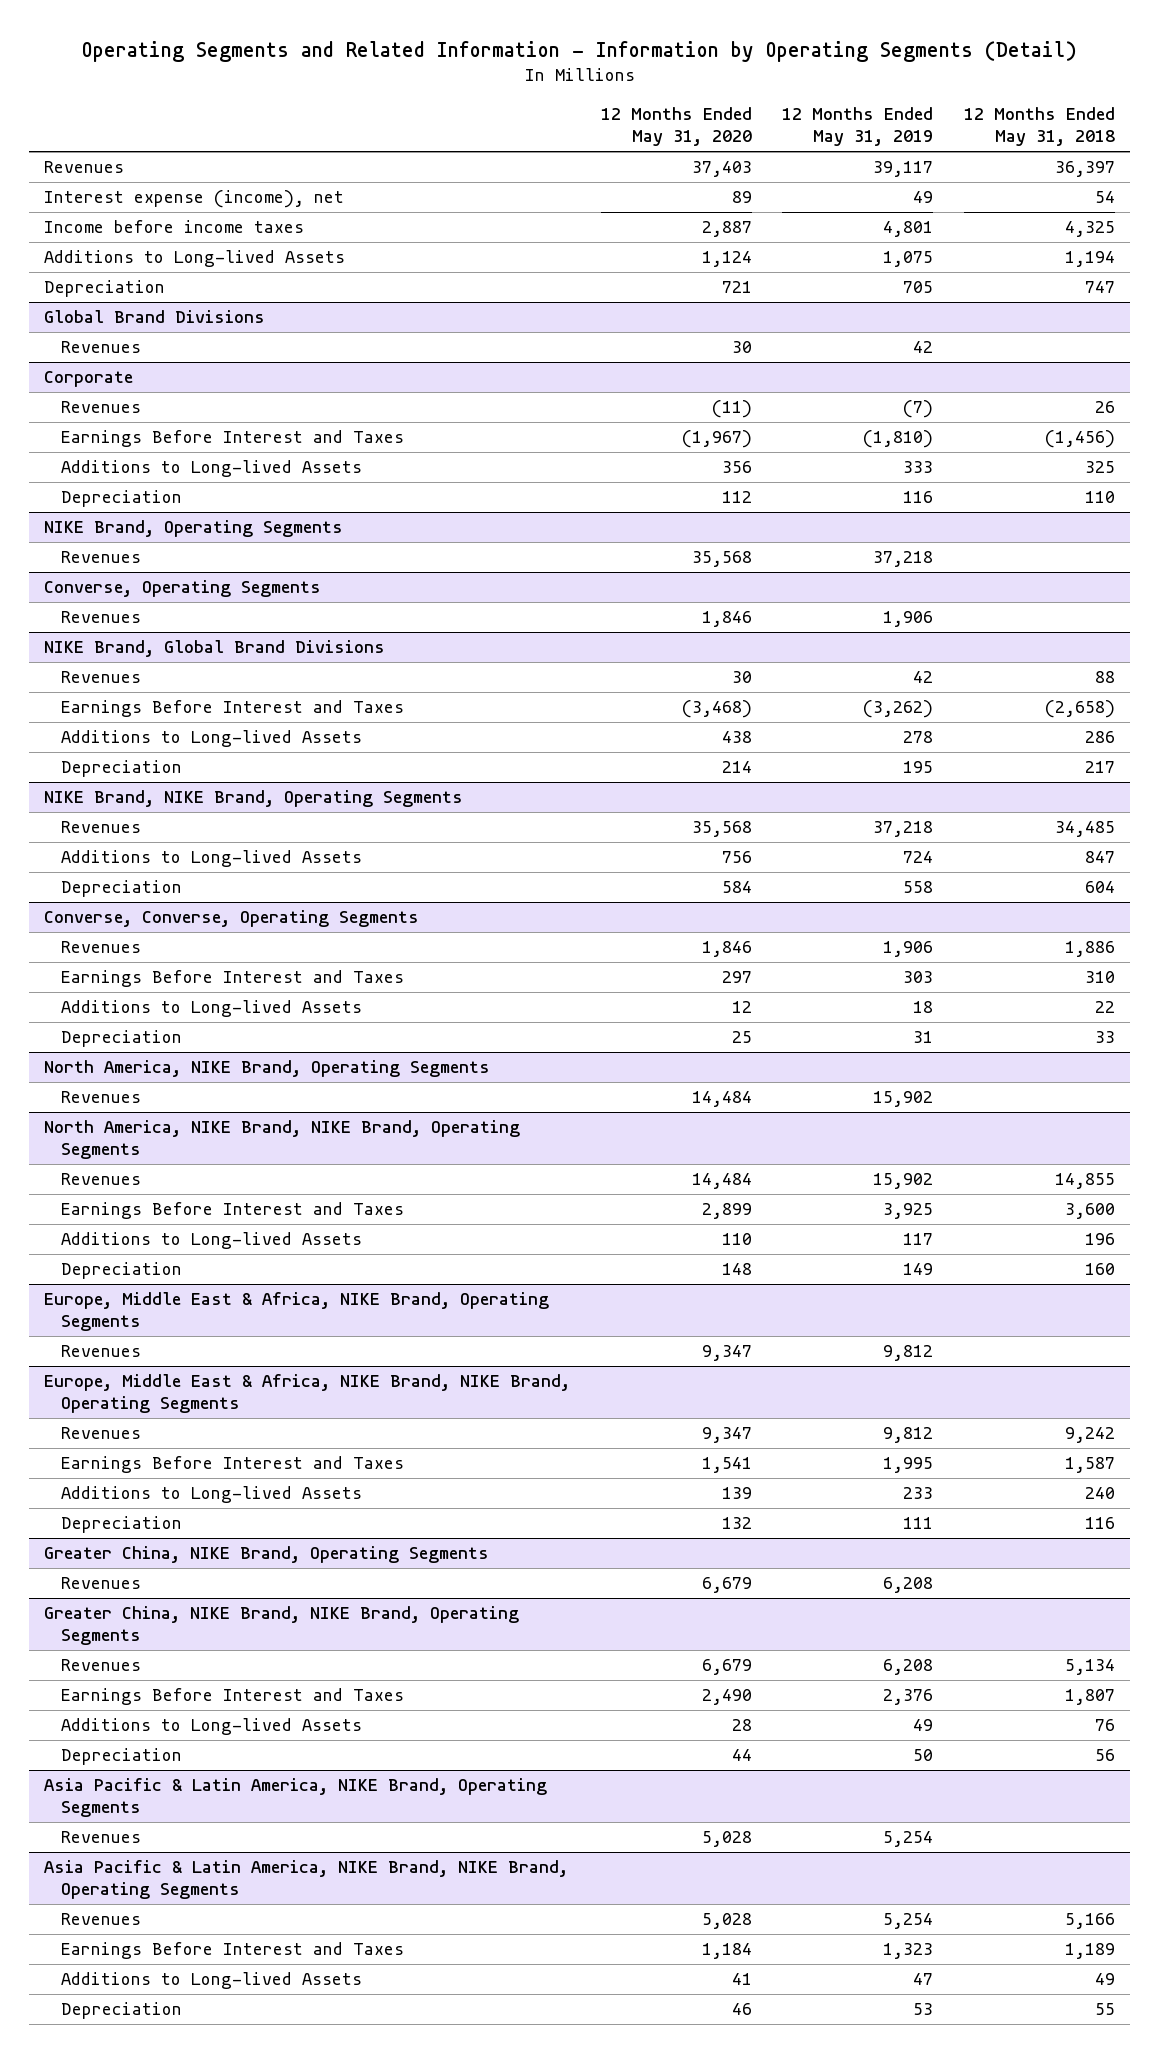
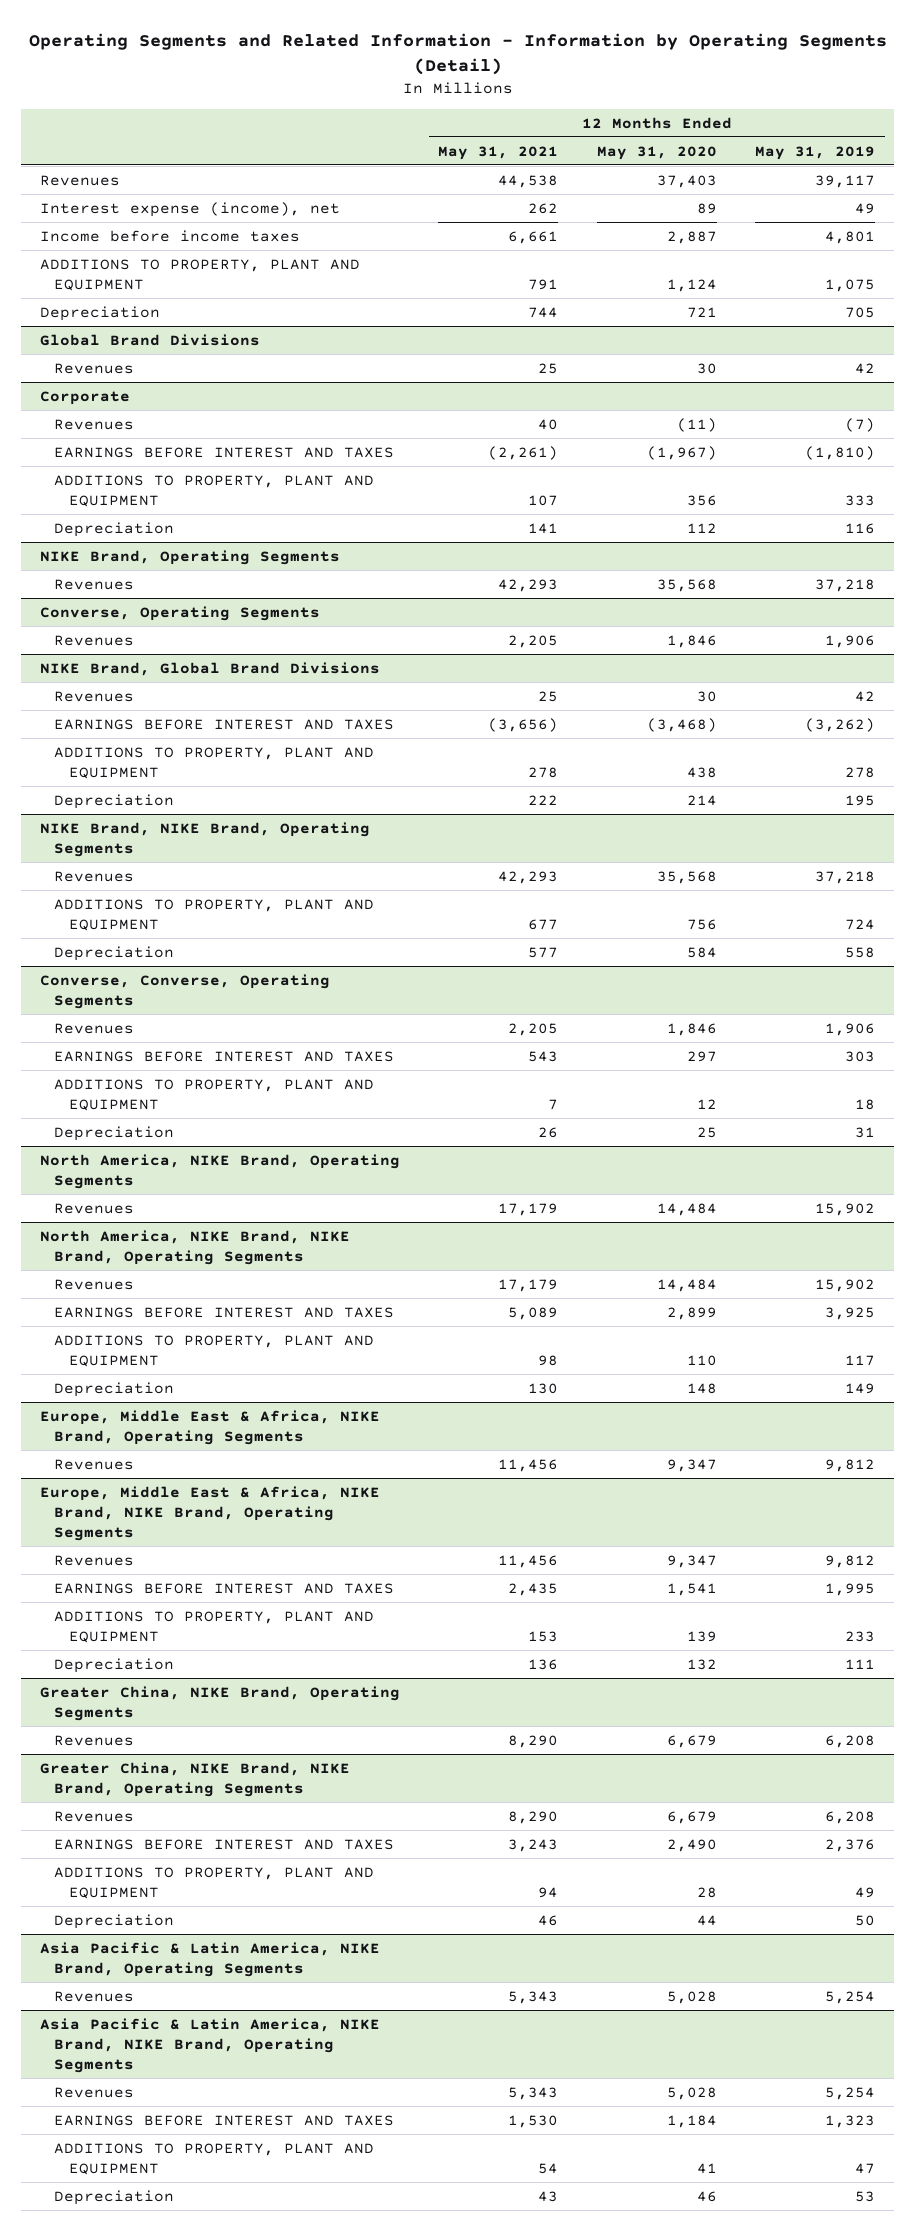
[964,107,1116,147] 12 Months Ended May 31, 2018 -> none
none -> [438,145,559,160] May 31, 2021
[44,250,346,268] Additions to Long-lived Assets -> [40,258,361,291] ADDITIONS TO PROPERTY, PLANT AND EQUIPMENT
[61,430,405,448] Earnings Before Interest and Taxes -> [54,446,395,458] EARNINGS BEFORE INTEREST AND TAXES
[61,460,363,478] Additions to Long-lived Assets -> [54,474,375,507] ADDITIONS TO PROPERTY, PLANT AND EQUIPMENT
[61,700,405,718] Earnings Before Interest and Taxes -> [54,718,395,730] EARNINGS BEFORE INTEREST AND TAXES
[61,730,363,748] Additions to Long-lived Assets -> [54,746,375,779] ADDITIONS TO PROPERTY, PLANT AND EQUIPMENT
[61,850,363,868] Additions to Long-lived Assets -> [54,898,375,931] ADDITIONS TO PROPERTY, PLANT AND EQUIPMENT
[61,970,405,988] Earnings Before Interest and Taxes -> [54,1050,395,1062] EARNINGS BEFORE INTEREST AND TAXES
[61,1000,363,1018] Additions to Long-lived Assets -> [54,1078,375,1111] ADDITIONS TO PROPERTY, PLANT AND EQUIPMENT
[61,1202,405,1220] Earnings Before Interest and Taxes -> [54,1306,395,1318] EARNINGS BEFORE INTEREST AND TAXES
[61,1232,363,1250] Additions to Long-lived Assets -> [54,1334,375,1367] ADDITIONS TO PROPERTY, PLANT AND EQUIPMENT
[61,1456,405,1474] Earnings Before Interest and Taxes -> [54,1582,395,1594] EARNINGS BEFORE INTEREST AND TAXES
[61,1486,363,1504] Additions to Long-lived Assets -> [54,1610,375,1643] ADDITIONS TO PROPERTY, PLANT AND EQUIPMENT
[61,1688,405,1706] Earnings Before Interest and Taxes -> [54,1838,395,1850] EARNINGS BEFORE INTEREST AND TAXES
[61,1718,363,1736] Additions to Long-lived Assets -> [54,1866,375,1899] ADDITIONS TO PROPERTY, PLANT AND EQUIPMENT
[61,1942,405,1960] Earnings Before Interest and Taxes -> [54,2114,395,2126] EARNINGS BEFORE INTEREST AND TAXES
[61,1972,363,1990] Additions to Long-lived Assets -> [54,2142,375,2175] ADDITIONS TO PROPERTY, PLANT AND EQUIPMENT

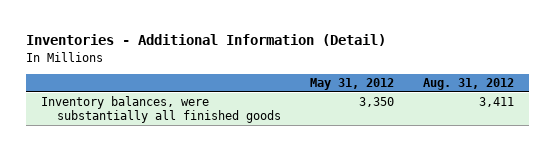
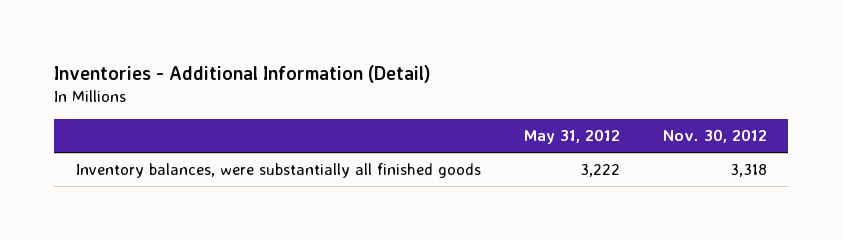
[423,78,515,91] Aug. 31, 2012 -> none
none -> [662,128,767,143] Nov. 30, 2012
[359,97,395,108] 3,350 -> [579,164,620,178] 3,222

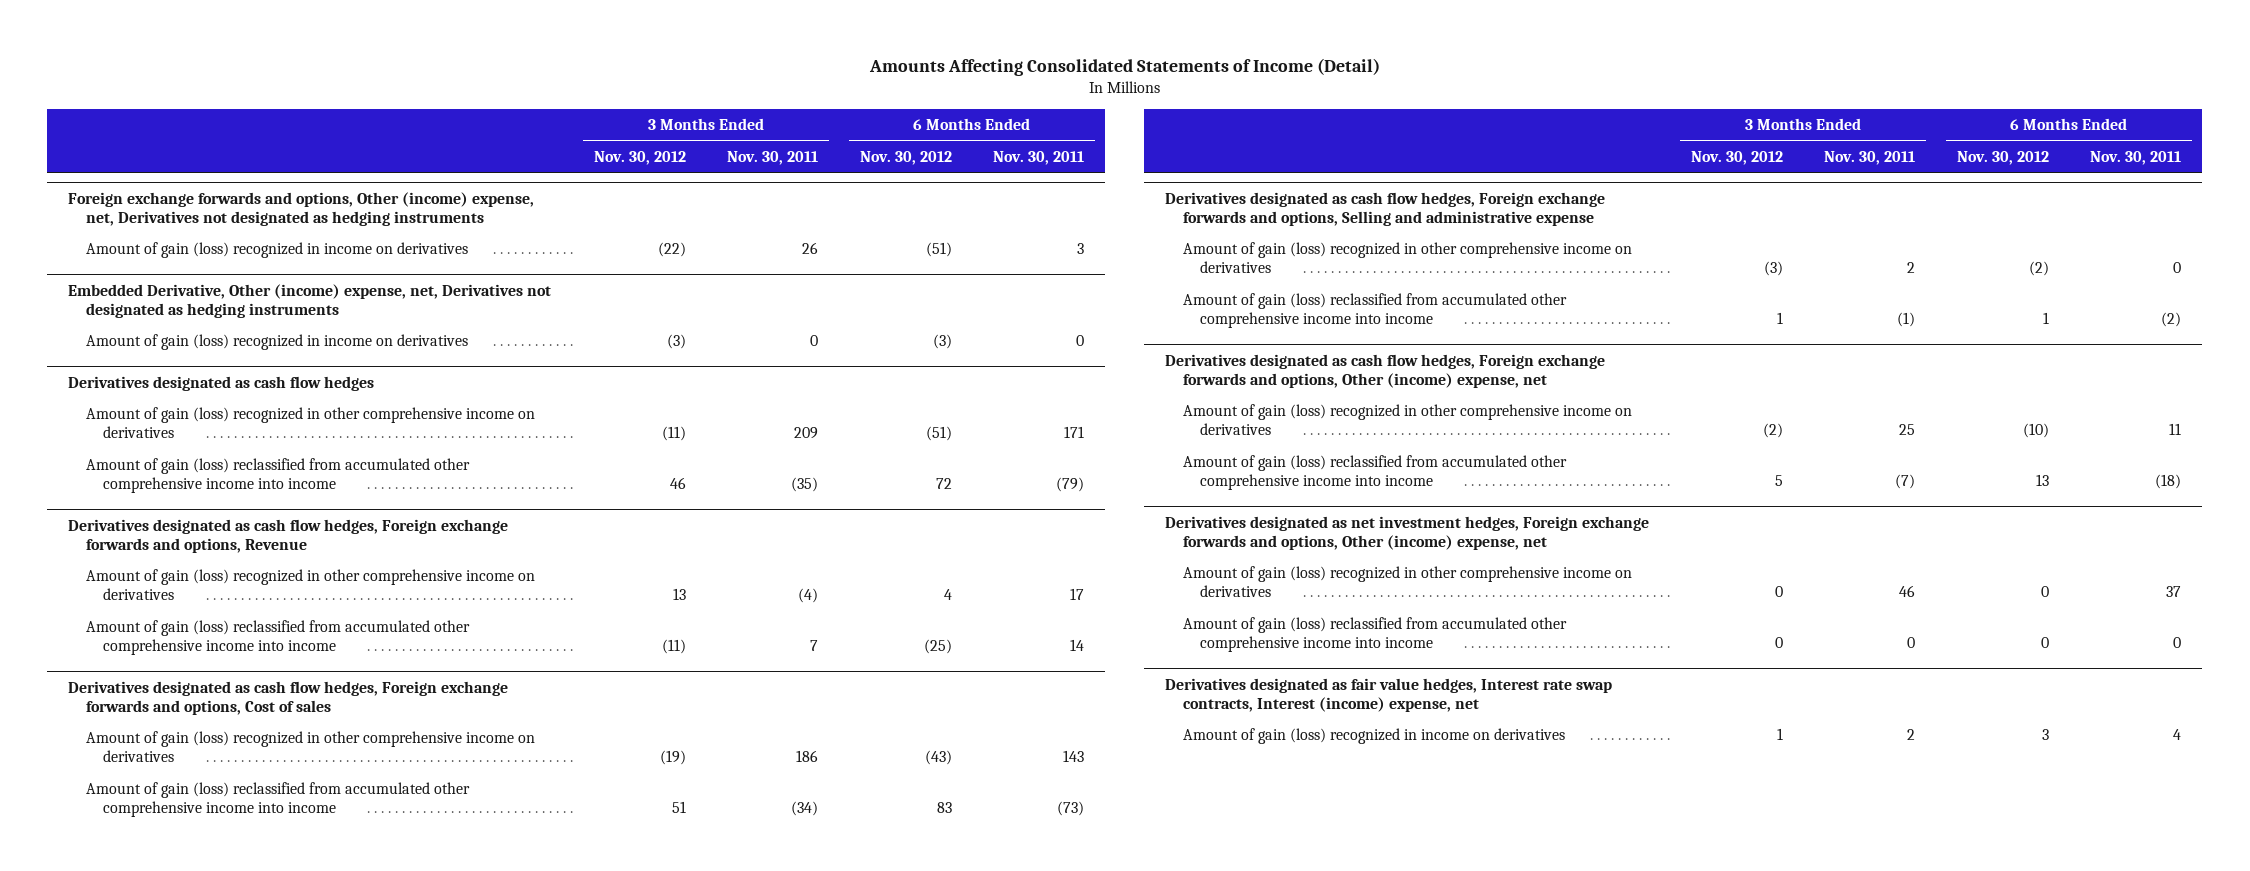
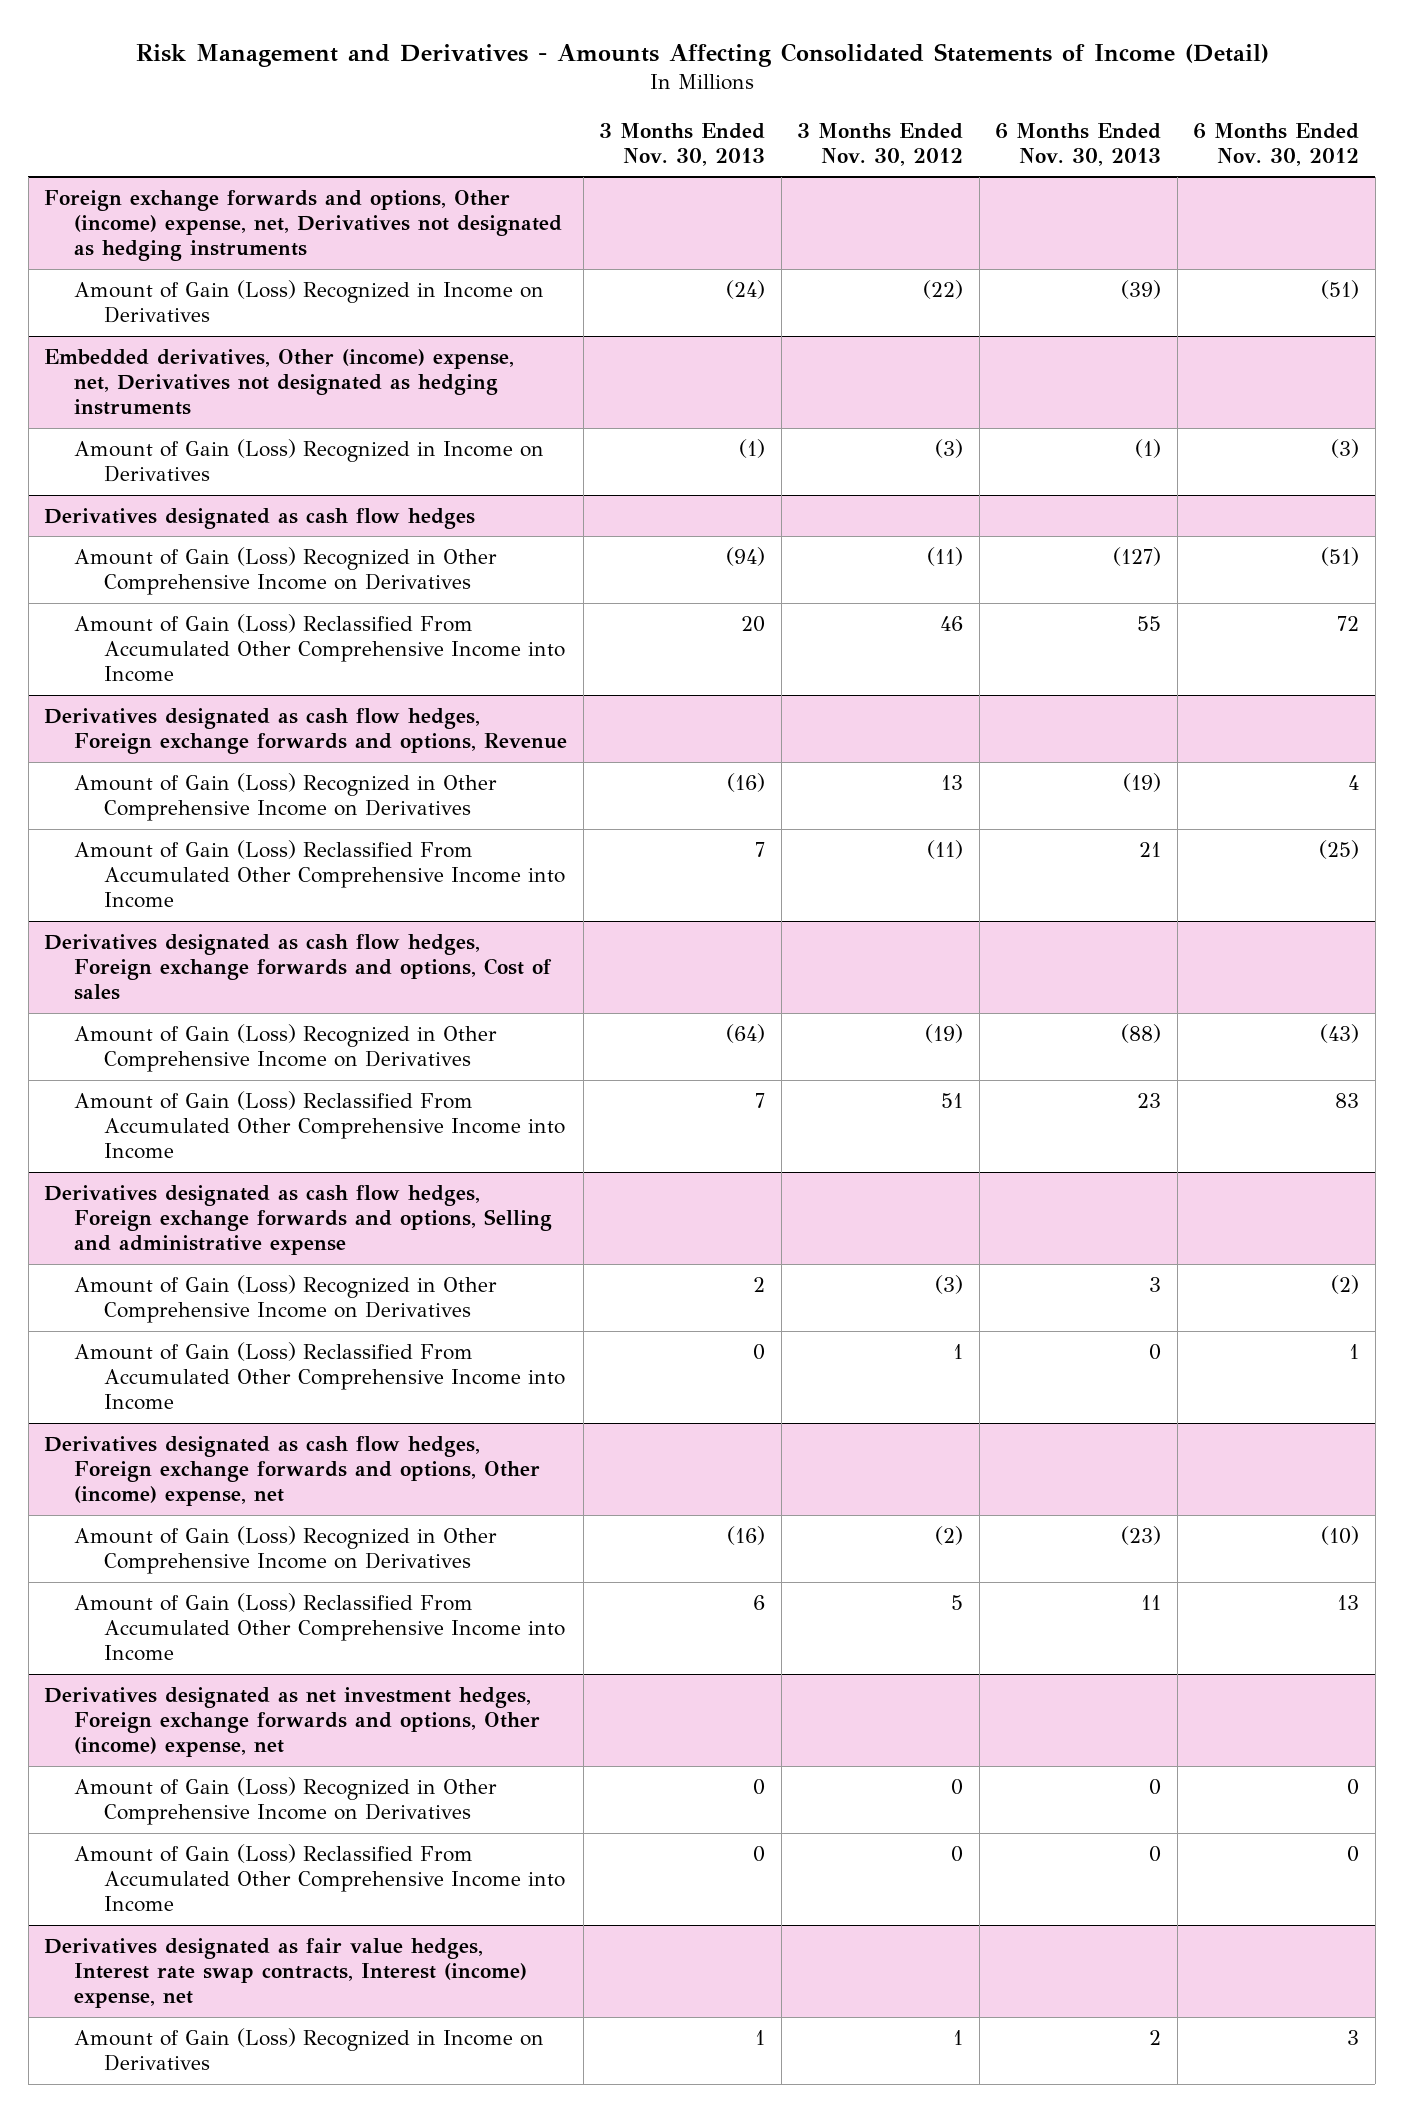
[868,57,1380,76] Amounts Affecting Consolidated Statements of Income (Detail) -> [135,42,1269,67] Risk Management and Derivatives - Amounts Affecting Consolidated Statements of Income (Detail)
[727,150,819,165] Nov. 30, 2011 -> none
[993,150,1085,165] Nov. 30, 2011 -> none
none -> [599,122,766,166] 3 Months Ended Nov. 30, 2013
none -> [995,122,1162,166] 6 Months Ended Nov. 30, 2013
[85,242,468,259] Amount of gain (loss) recognized in income on derivatives -> [74,279,545,324] Amount of Gain (Loss) Recognized in Income on Derivatives
[68,283,552,318] Embedded Derivative, Other (income) expense, net, Derivatives not designated as hedging instruments -> [44,348,515,416] Embedded derivatives, Other (income) expense, net, Derivatives not designated as hedging instruments
[85,334,468,351] Amount of gain (loss) recognized in income on derivatives -> [74,438,545,483] Amount of Gain (Loss) Recognized in Income on Derivatives
[85,407,535,439] Amount of gain (loss) recognized in other comprehensive income on derivatives -> [74,546,498,596] Amount of Gain (Loss) Recognized in Other Comprehensive Income on Derivatives
[85,458,470,494] Amount of gain (loss) reclassified from accumulated other comprehensive income into income -> [74,613,566,683] Amount of Gain (Loss) Reclassified From Accumulated Other Comprehensive Income into Income
[85,569,535,601] Amount of gain (loss) recognized in other comprehensive income on derivatives -> [74,772,498,822] Amount of Gain (Loss) Recognized in Other Comprehensive Income on Derivatives
[85,620,470,656] Amount of gain (loss) reclassified from accumulated other comprehensive income into income -> [74,839,566,909] Amount of Gain (Loss) Reclassified From Accumulated Other Comprehensive Income into Income
[85,731,535,763] Amount of gain (loss) recognized in other comprehensive income on derivatives -> [74,1023,498,1073] Amount of Gain (Loss) Recognized in Other Comprehensive Income on Derivatives
[85,782,470,818] Amount of gain (loss) reclassified from accumulated other comprehensive income into income -> [74,1090,566,1160] Amount of Gain (Loss) Reclassified From Accumulated Other Comprehensive Income into Income
[1182,242,1632,274] Amount of gain (loss) recognized in other comprehensive income on derivatives -> [74,1274,498,1324] Amount of Gain (Loss) Recognized in Other Comprehensive Income on Derivatives
[1182,293,1567,329] Amount of gain (loss) reclassified from accumulated other comprehensive income into income -> [74,1341,566,1411] Amount of Gain (Loss) Reclassified From Accumulated Other Comprehensive Income into Income
[1182,404,1632,436] Amount of gain (loss) recognized in other comprehensive income on derivatives -> [74,1525,498,1575] Amount of Gain (Loss) Recognized in Other Comprehensive Income on Derivatives
[1182,455,1567,491] Amount of gain (loss) reclassified from accumulated other comprehensive income into income -> [74,1592,566,1662] Amount of Gain (Loss) Reclassified From Accumulated Other Comprehensive Income into Income
[1182,566,1632,598] Amount of gain (loss) recognized in other comprehensive income on derivatives -> [74,1776,498,1826] Amount of Gain (Loss) Recognized in Other Comprehensive Income on Derivatives
[1182,617,1567,653] Amount of gain (loss) reclassified from accumulated other comprehensive income into income -> [74,1843,566,1913] Amount of Gain (Loss) Reclassified From Accumulated Other Comprehensive Income into Income
[1182,728,1565,745] Amount of gain (loss) recognized in income on derivatives -> [74,2027,545,2072] Amount of Gain (Loss) Recognized in Income on Derivatives

